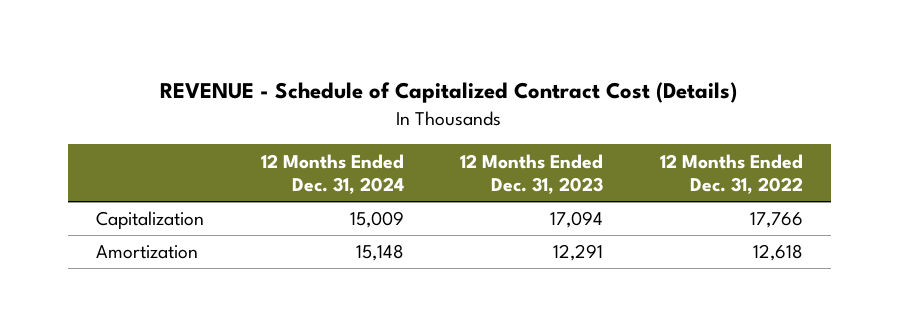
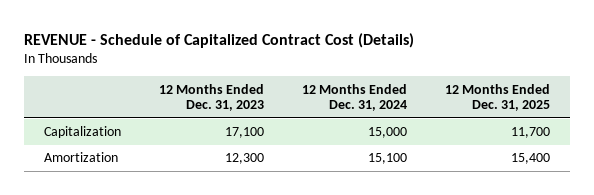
[659,153,803,195] 12 Months Ended Dec. 31, 2022 -> none
none -> [445,83,551,112] 12 Months Ended Dec. 31, 2025
[349,211,404,229] 15,009 -> [368,127,408,139] 15,000
[550,211,604,229] 17,094 -> [224,127,264,139] 17,100
[355,244,404,262] 15,148 -> [368,153,408,165] 15,100
[553,244,604,262] 12,291 -> [224,153,264,165] 12,300

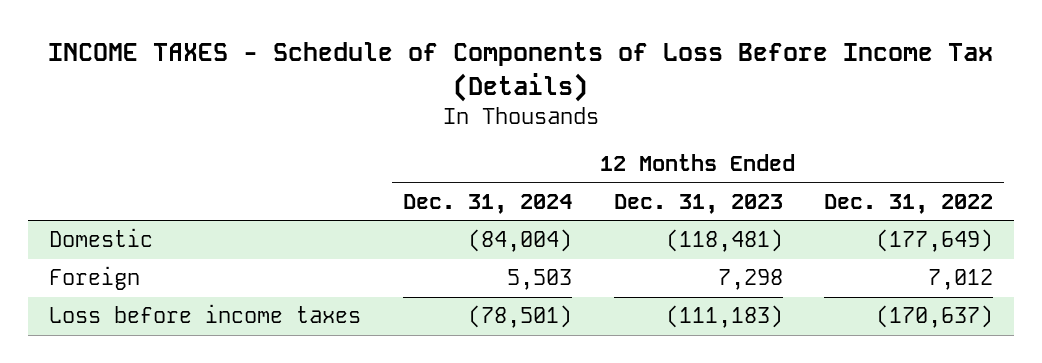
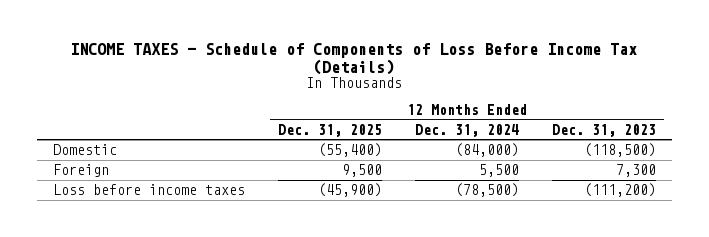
[824,193,994,214] Dec. 31, 2022 -> none
none -> [277,123,382,137] Dec. 31, 2025
[467,229,572,253] (84,004) -> [454,143,519,158] (84,000)
[665,229,783,253] (118,481) -> [583,143,656,158] (118,500)
[506,269,572,291] 5,503 -> [478,164,519,178] 5,500
[717,269,783,291] 7,298 -> [615,164,656,178] 7,300
[467,305,572,329] (78,501) -> [454,183,519,198] (78,500)
[665,305,783,329] (111,183) -> [583,183,656,198] (111,200)

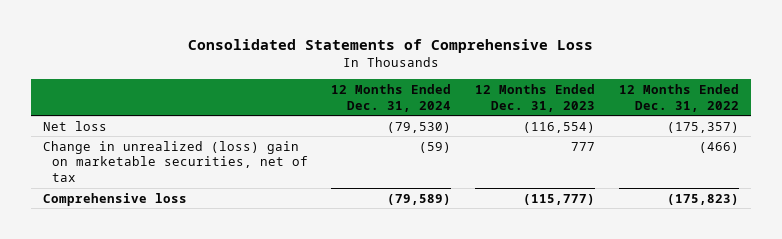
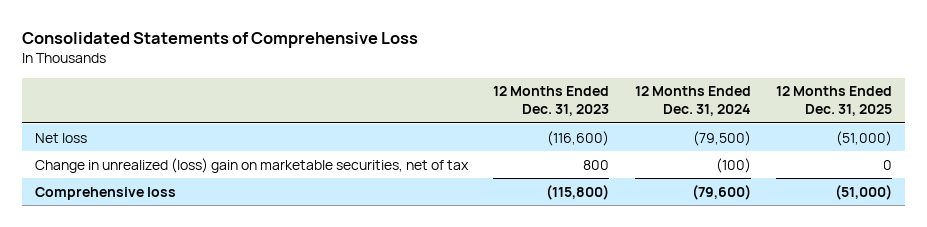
[619,83,740,112] 12 Months Ended Dec. 31, 2022 -> none
none -> [776,86,893,117] 12 Months Ended Dec. 31, 2025
[387,121,452,133] (79,530) -> [692,130,751,146] (79,500)
[523,121,596,133] (116,554) -> [547,130,610,146] (116,600)
[419,141,452,153] (59) -> [715,157,751,173] (100)
[571,141,596,151] 777 -> [583,159,610,170] 800
[387,193,452,205] (79,589) -> [691,184,751,200] (79,600)
[523,193,596,205] (115,777) -> [546,184,610,200] (115,800)

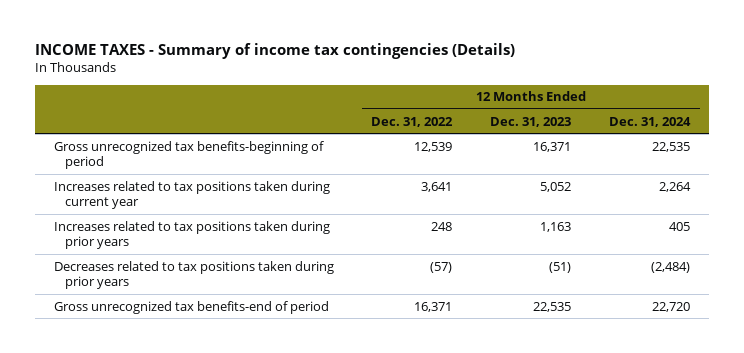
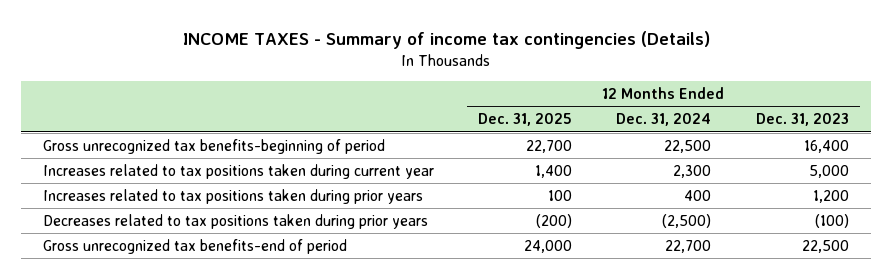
[371,116,454,127] Dec. 31, 2022 -> none
none -> [478,113,573,127] Dec. 31, 2025
[533,141,572,152] 16,371 -> [803,139,849,153] 16,400
[652,141,691,152] 22,535 -> [664,139,712,153] 22,500
[540,181,572,192] 5,052 -> [808,164,849,178] 5,000
[659,181,692,192] 2,264 -> [673,164,712,178] 2,300
[540,221,572,232] 1,163 -> [812,189,849,203] 1,200
[669,221,691,231] 405 -> [684,189,712,201] 400
[549,261,572,273] (51) -> [814,213,849,228] (100)
[651,261,691,273] (2,484) -> [662,213,712,228] (2,500)
[533,301,572,312] 22,535 -> [801,239,849,253] 22,500
[652,301,691,312] 22,720 -> [665,239,712,253] 22,700

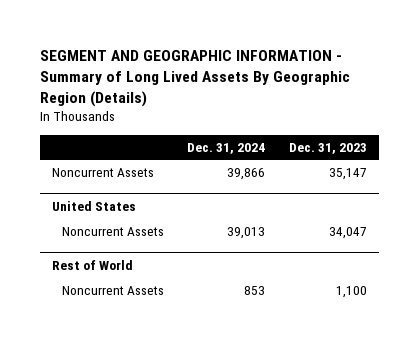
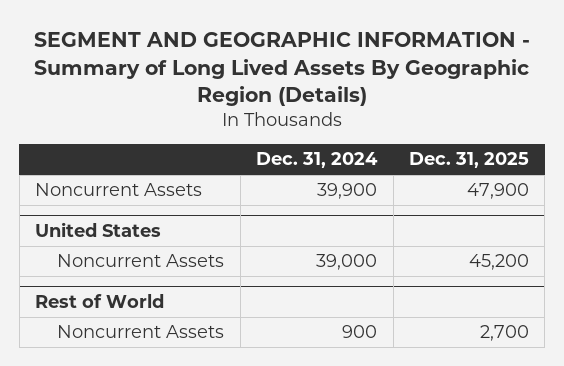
[289,142,368,154] Dec. 31, 2023 -> none
none -> [408,152,529,169] Dec. 31, 2025
[227,168,266,181] 39,866 -> [317,183,378,200] 39,900
[227,227,266,240] 39,013 -> [316,254,378,271] 39,000
[244,286,266,296] 853 -> [342,325,378,339] 900

